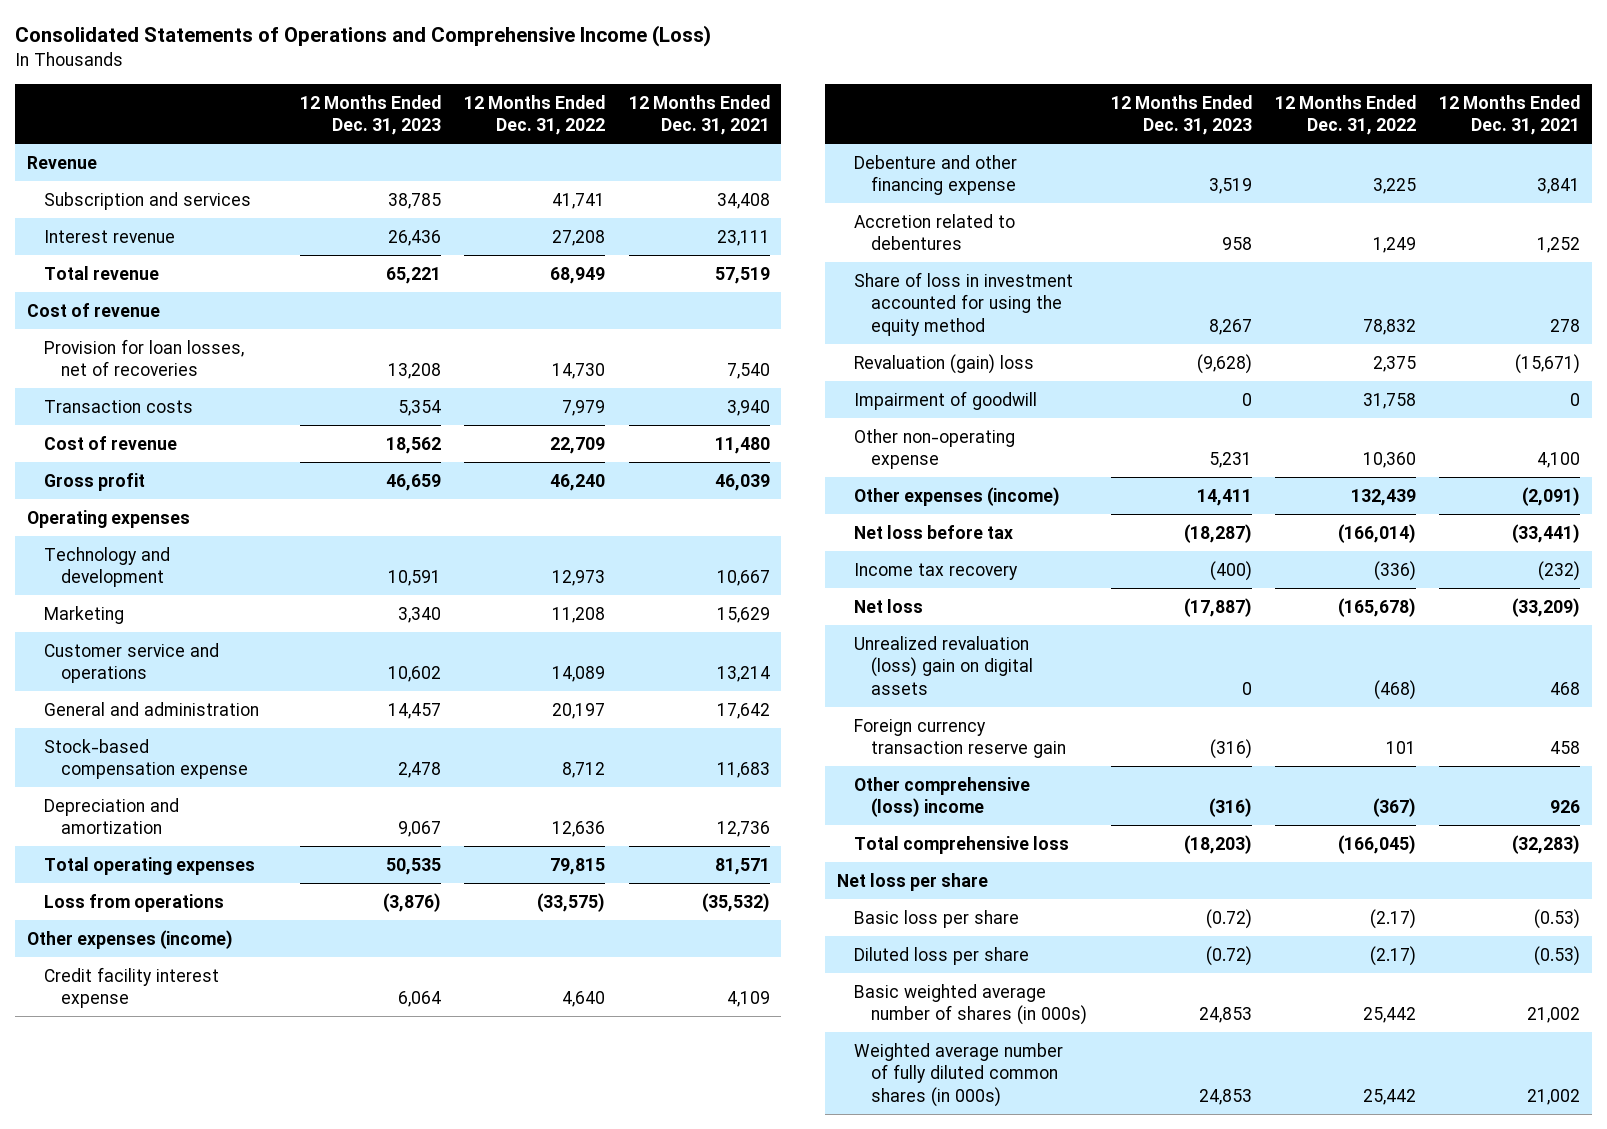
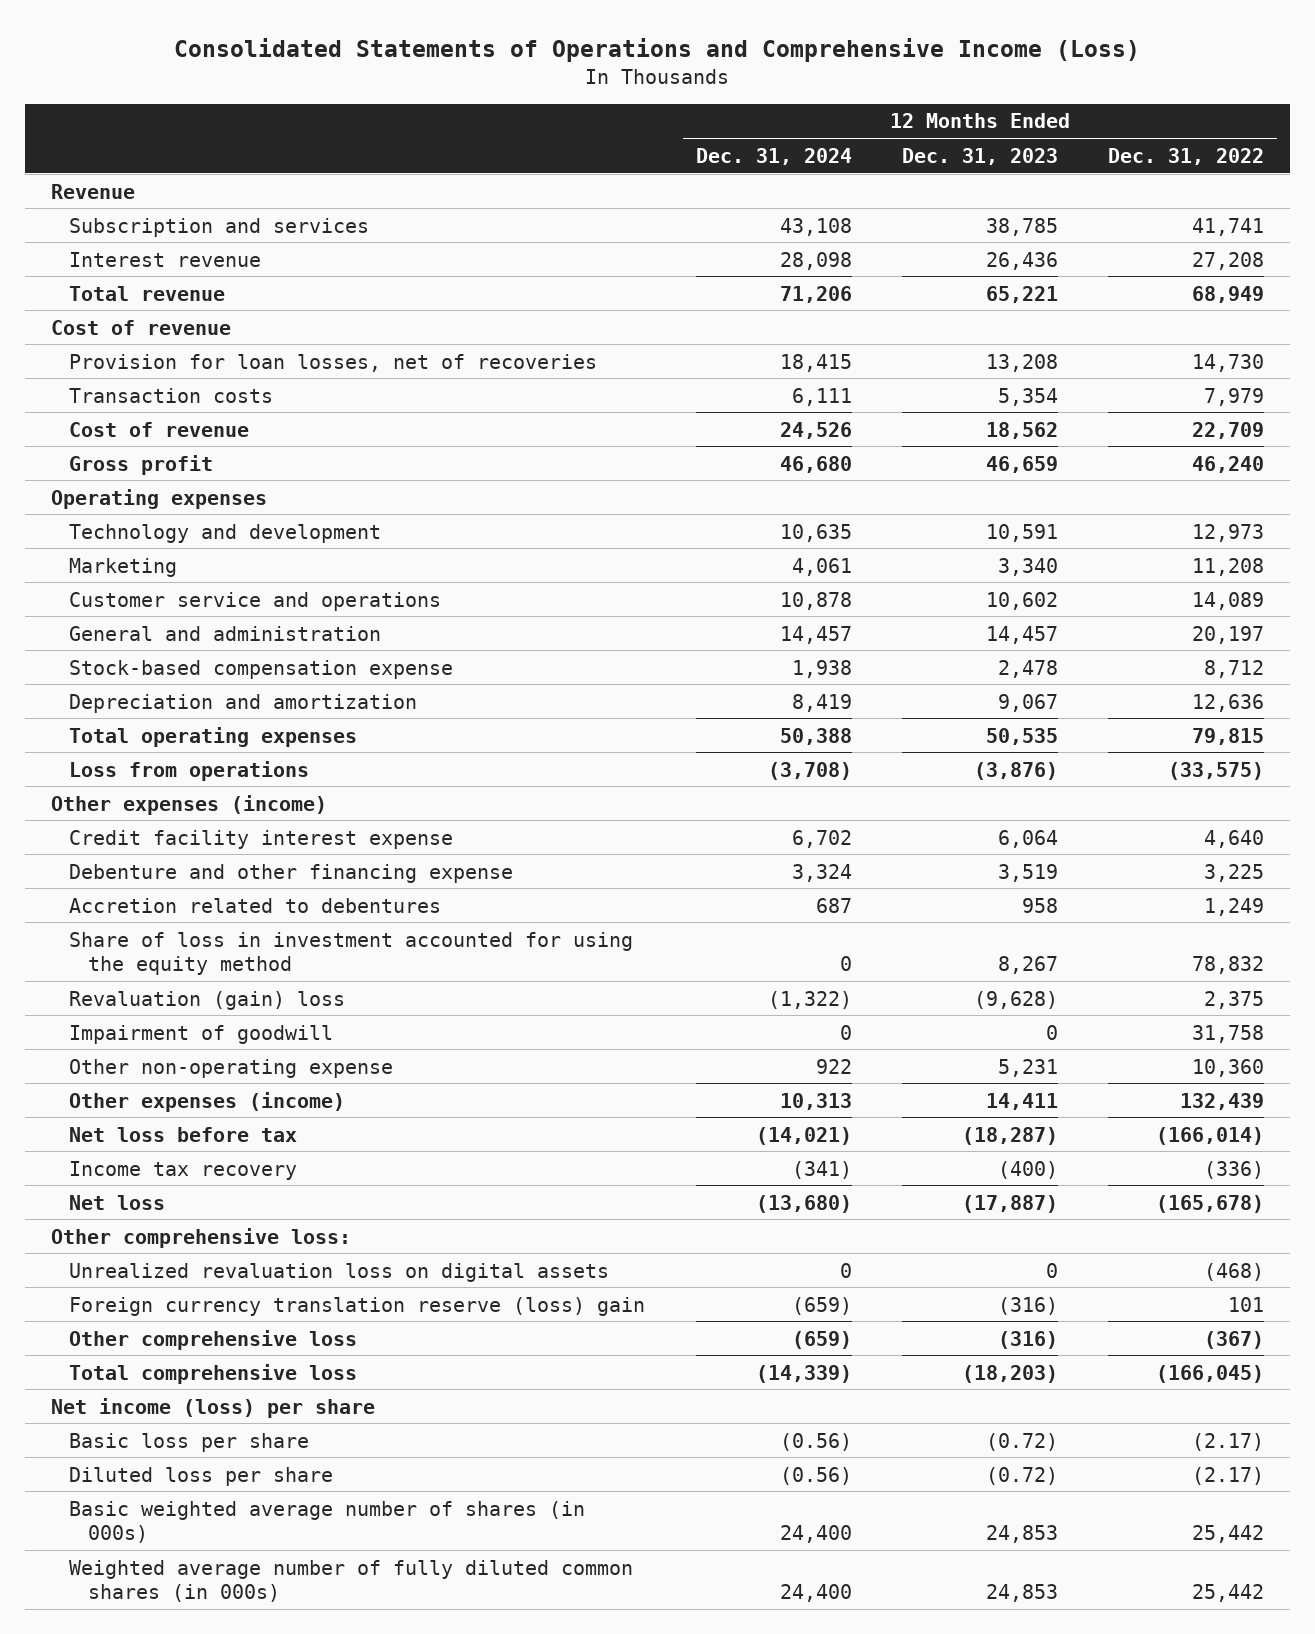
[628,94,770,136] 12 Months Ended Dec. 31, 2021 -> none
none -> [695,147,852,165] Dec. 31, 2024
none -> [50,1227,351,1248] Other comprehensive loss:
[854,635,1034,695] Unrealized revaluation (loss) gain on digital assets -> [69,1262,610,1282] Unrealized revaluation loss on digital assets
[854,718,1067,759] Foreign currency transaction reserve gain -> [69,1296,646,1316] Foreign currency translation reserve (loss) gain
[854,776,1031,818] Other comprehensive (loss) income -> [69,1329,358,1350] Other comprehensive loss
[837,872,989,891] Net loss per share -> [50,1397,375,1418] Net income (loss) per share

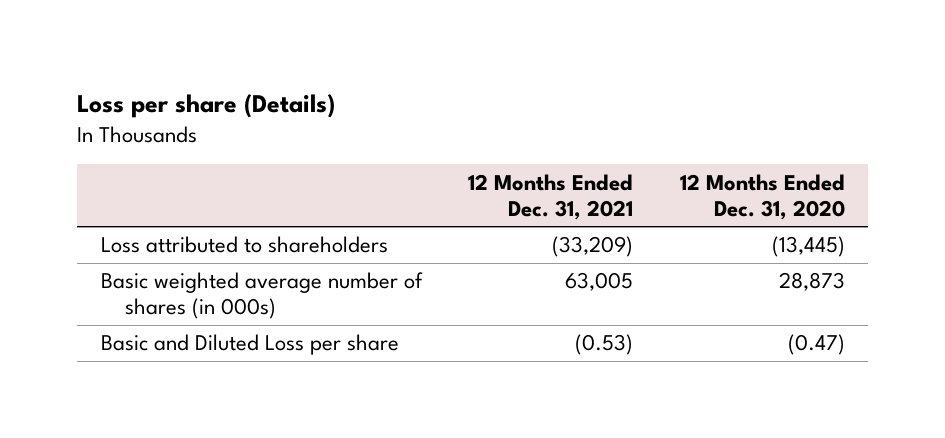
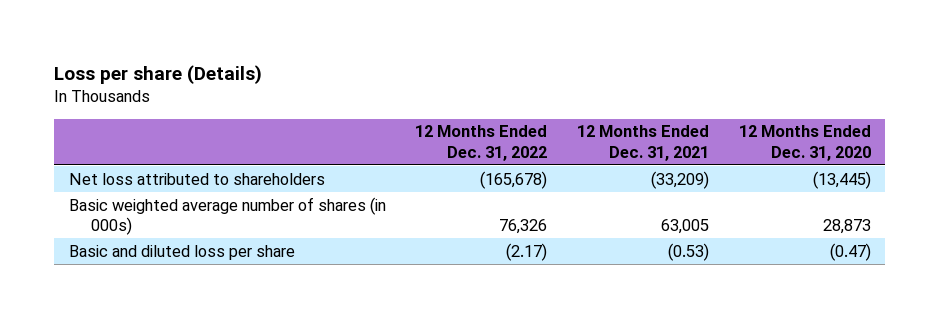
none -> [415,125,548,161] 12 Months Ended Dec. 31, 2022
[100,236,388,254] Loss attributed to shareholders -> [68,172,325,185] Net loss attributed to shareholders
[100,334,399,356] Basic and Diluted Loss per share -> [68,244,295,260] Basic and diluted loss per share

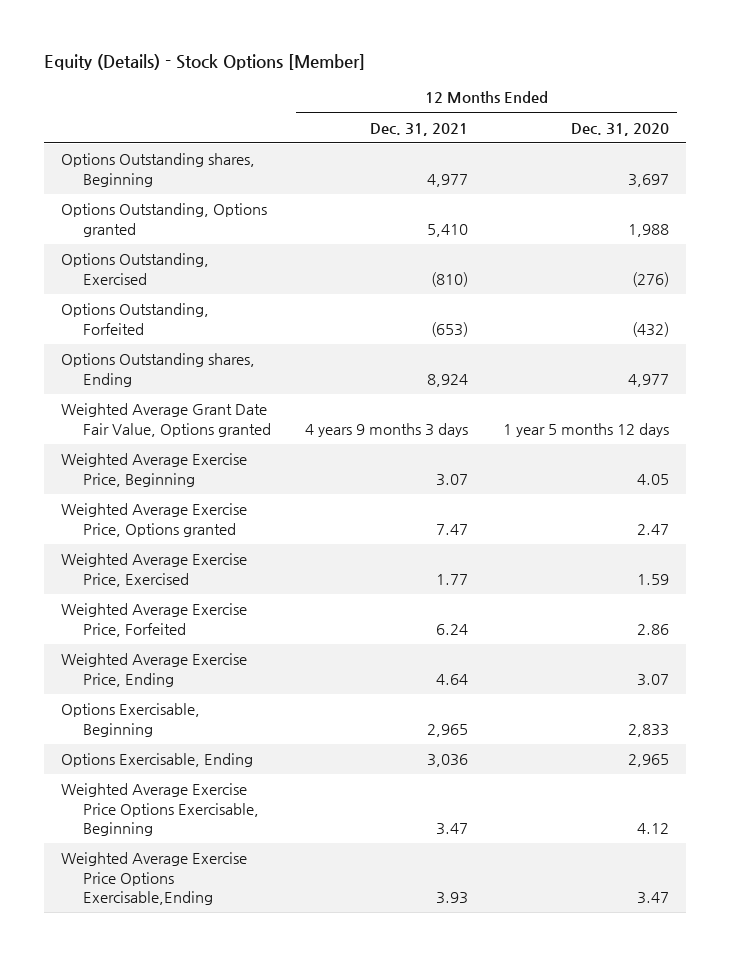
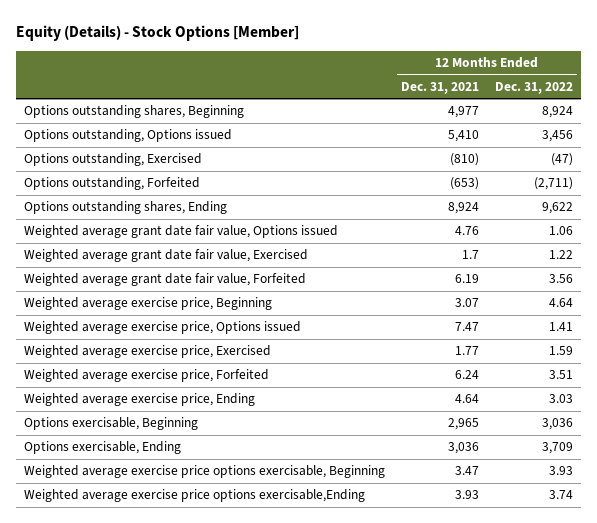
[570,122,669,136] Dec. 31, 2020 -> none
none -> [494,81,573,94] Dec. 31, 2022
[60,153,255,187] Options Outstanding shares, Beginning -> [24,105,245,119] Options outstanding shares, Beginning
[60,203,267,237] Options Outstanding, Options granted -> [24,129,233,143] Options outstanding, Options issued
[60,253,209,285] Options Outstanding, Exercised -> [24,153,203,167] Options outstanding, Exercised
[60,303,209,335] Options Outstanding, Forfeited -> [24,177,201,191] Options outstanding, Forfeited
[60,353,255,387] Options Outstanding shares, Ending -> [24,201,228,215] Options outstanding shares, Ending
[60,403,271,437] Weighted Average Grant Date Fair Value, Options granted -> [24,225,339,239] Weighted average grant date fair value, Options issued
[305,422,469,437] 4 years 9 months 3 days -> [454,226,479,236] 4.76
none -> [24,249,309,263] Weighted average grant date fair value, Exercised
none -> [24,273,307,287] Weighted average grant date fair value, Forfeited
[60,453,247,487] Weighted Average Exercise Price, Beginning -> [24,297,273,311] Weighted average exercise price, Beginning
[60,503,247,537] Weighted Average Exercise Price, Options granted -> [24,321,302,335] Weighted average exercise price, Options issued
[60,553,247,587] Weighted Average Exercise Price, Exercised -> [24,345,272,359] Weighted average exercise price, Exercised
[60,603,247,637] Weighted Average Exercise Price, Forfeited -> [24,369,270,383] Weighted average exercise price, Forfeited
[60,653,247,687] Weighted Average Exercise Price, Ending -> [24,393,256,407] Weighted average exercise price, Ending
[60,703,200,737] Options Exercisable, Beginning -> [24,417,199,431] Options exercisable, Beginning
[60,753,253,768] Options Exercisable, Ending -> [24,441,182,455] Options exercisable, Ending
[60,783,259,836] Weighted Average Exercise Price Options Exercisable, Beginning -> [24,465,386,479] Weighted average exercise price options exercisable, Beginning
[60,852,247,905] Weighted Average Exercise Price Options Exercisable,Ending -> [24,489,366,503] Weighted average exercise price options exercisable,Ending

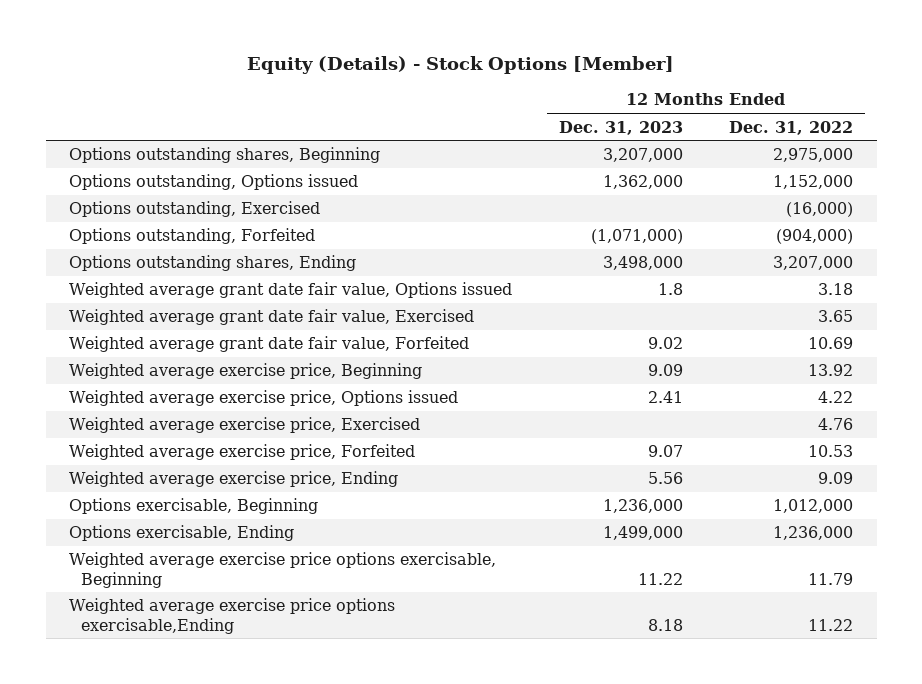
[400,81,479,94] Dec. 31, 2021 -> none
none -> [558,120,683,135] Dec. 31, 2023
[541,106,573,119] 8,924 -> [773,148,854,163] 2,975,000
[541,130,573,143] 3,456 -> [773,175,854,190] 1,152,000
[550,153,573,167] (47) -> [786,202,854,218] (16,000)
[533,177,573,191] (2,711) -> [776,229,854,245] (904,000)
[541,202,573,215] 9,622 -> [773,256,854,271] 3,207,000
[548,226,573,236] 1.06 -> [818,283,854,296] 3.18
[548,250,573,260] 1.22 -> [818,310,854,323] 3.65
[548,274,573,284] 3.56 -> [808,337,854,350] 10.69
[548,298,573,308] 4.64 -> [808,364,854,377] 13.92
[548,322,573,332] 1.41 -> [818,391,854,404] 4.22
[548,346,573,356] 1.59 -> [818,418,854,431] 4.76
[548,370,573,380] 3.51 -> [808,445,854,458] 10.53
[548,394,573,404] 3.03 -> [818,472,854,485] 9.09
[541,418,573,431] 3,036 -> [773,499,854,514] 1,012,000
[541,442,573,455] 3,709 -> [773,526,854,541] 1,236,000
[548,466,573,476] 3.93 -> [808,572,854,585] 11.79
[548,490,573,500] 3.74 -> [808,618,854,631] 11.22

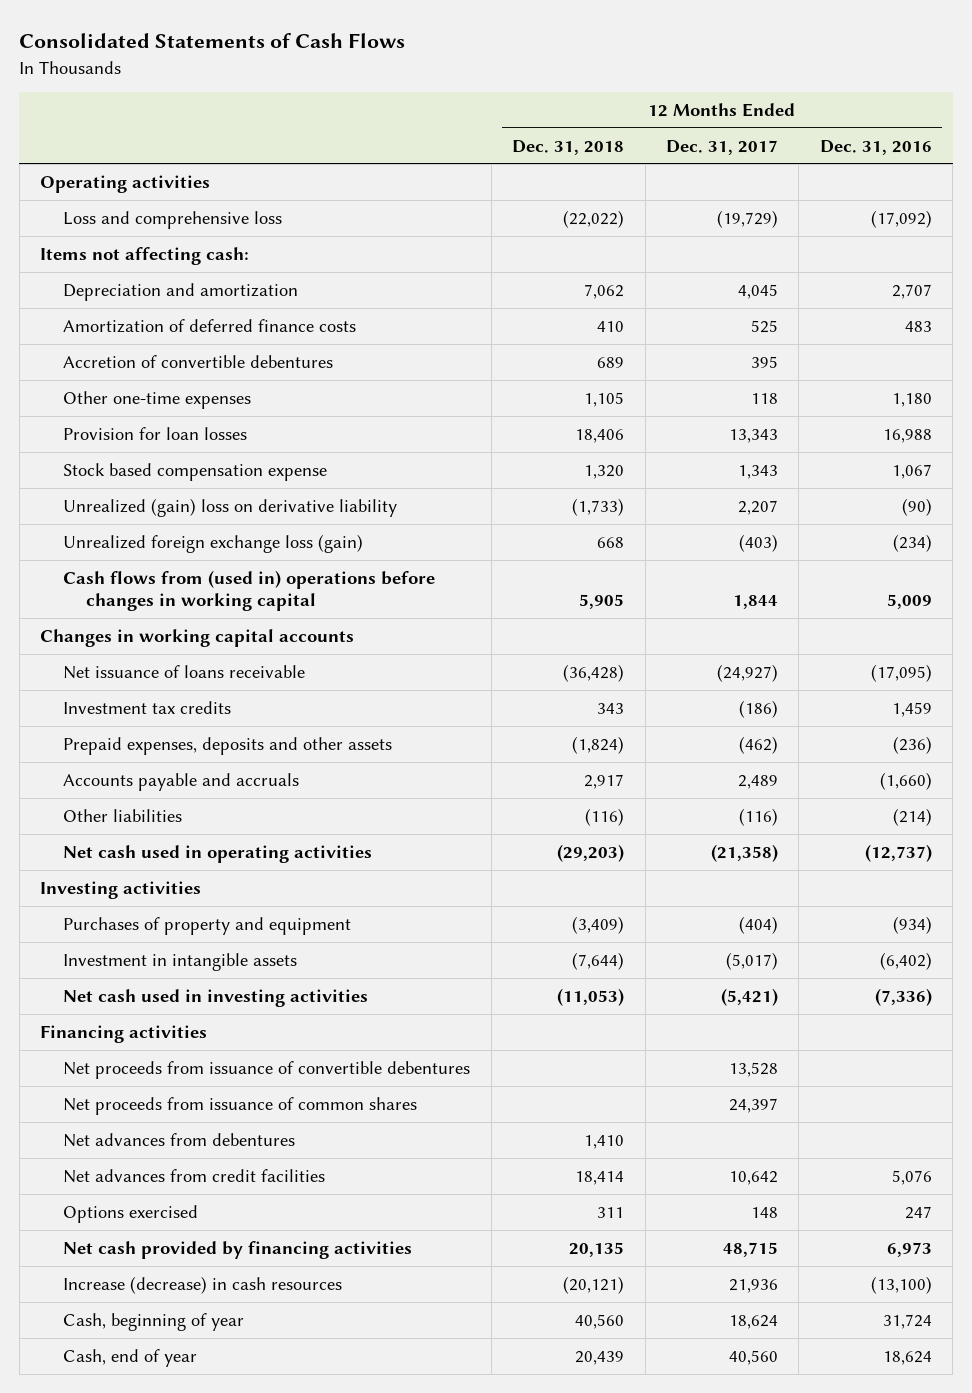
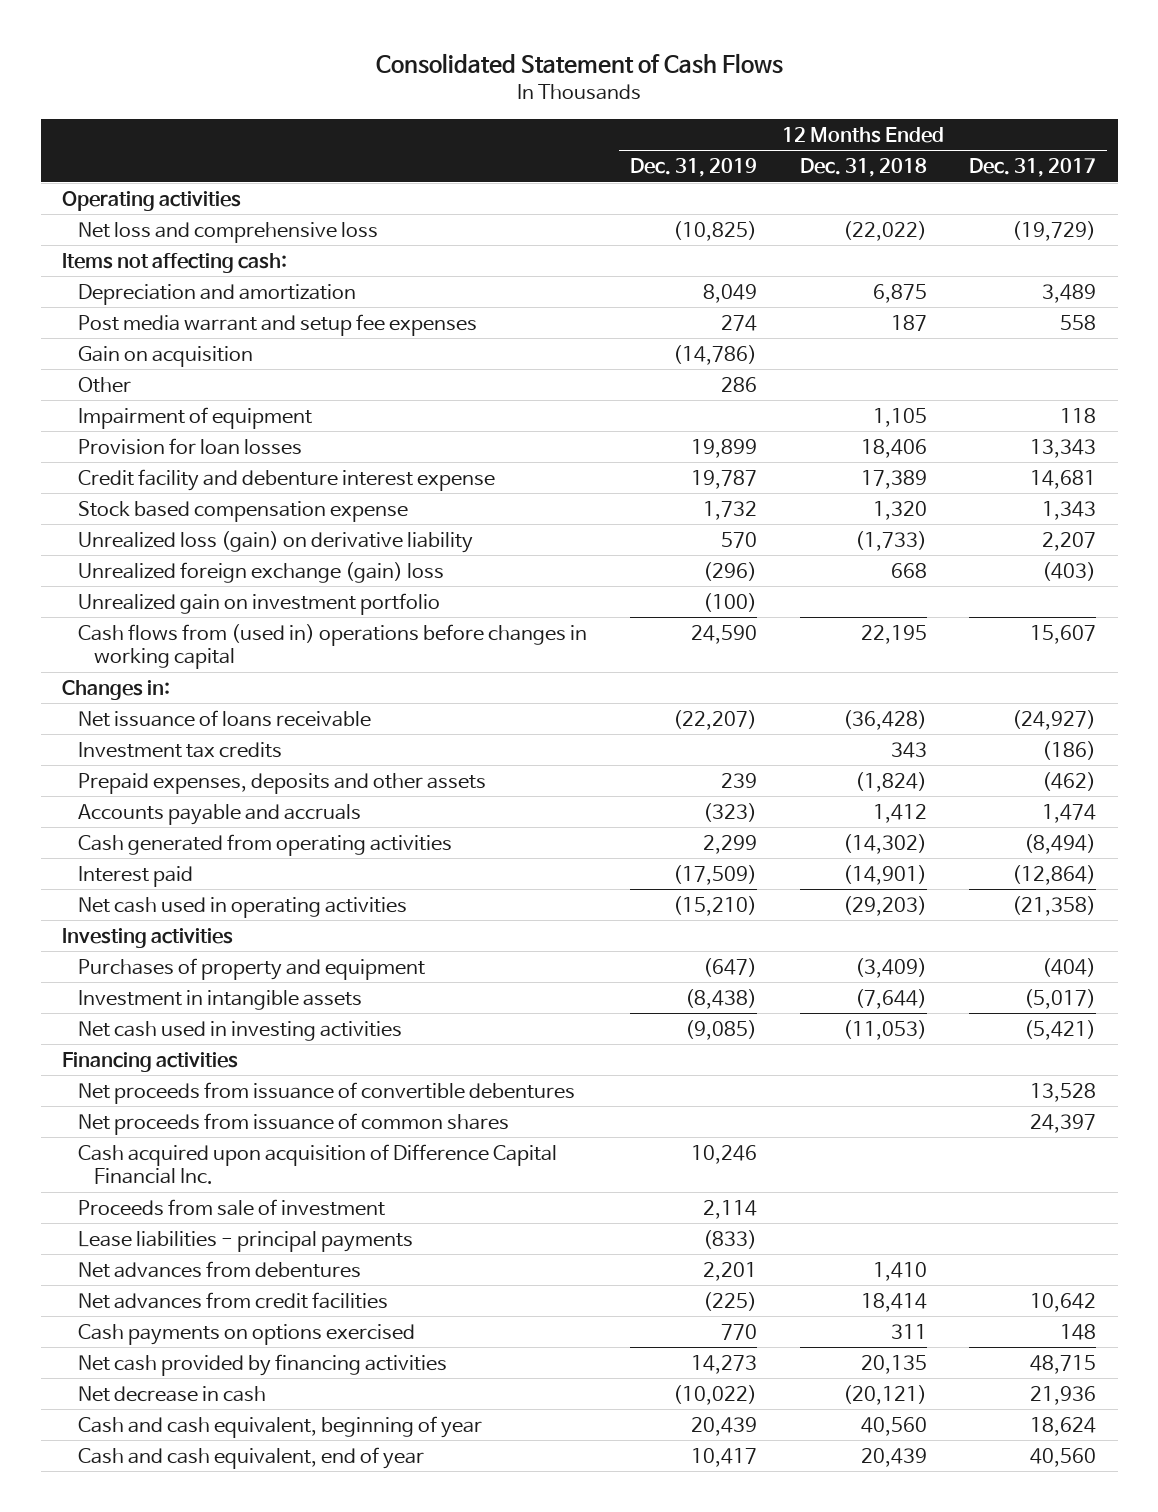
[19,33,406,49] Consolidated Statements of Cash Flows -> [376,52,784,74] Consolidated Statement of Cash Flows
[819,139,932,155] Dec. 31, 2016 -> none
none -> [629,158,757,178] Dec. 31, 2019
[63,210,283,229] Loss and comprehensive loss -> [77,221,378,243] Net loss and comprehensive loss
[63,318,357,333] Amortization of deferred finance costs -> none
[63,354,334,368] Accretion of convertible debentures -> none
[584,283,625,299] 7,062 -> [872,283,927,303] 6,875
[737,283,778,299] 4,045 -> [1042,283,1097,303] 3,489
none -> [77,313,477,336] Post media warrant and setup fee expenses
none -> [77,345,253,367] Gain on acquisition
none -> [77,376,131,393] Other
[63,390,252,409] Other one-time expenses -> [77,406,312,429] Impairment of equipment
none -> [77,468,495,491] Credit facility and debenture interest expense
[63,497,398,517] Unrealized (gain) loss on derivative liability -> [77,530,473,553] Unrealized loss (gain) on derivative liability
[63,533,364,553] Unrealized foreign exchange loss (gain) -> [77,561,444,583] Unrealized foreign exchange (gain) loss
none -> [77,592,440,615] Unrealized gain on investment portfolio
[579,593,625,609] 5,905 -> [860,624,927,644] 22,195
[732,594,778,609] 1,844 -> [1030,624,1097,644] 15,607
[40,628,355,647] Changes in working capital accounts -> [62,679,171,700] Changes in:
[63,808,183,822] Other liabilities -> none
[584,773,625,789] 2,917 -> [872,803,927,823] 1,412
[737,774,778,789] 2,489 -> [1042,803,1097,823] 1,474
none -> [77,833,452,856] Cash generated from operating activities
none -> [77,865,193,887] Interest paid
none -> [77,1143,557,1185] Cash acquired upon acquisition of Difference Capital Financial Inc.
none -> [77,1198,385,1216] Proceeds from sale of investment
none -> [77,1230,413,1252] Lease liabilities - principal payments
[63,1204,199,1223] Options exercised -> [77,1323,415,1345] Cash payments on options exercised
[63,1275,343,1294] Increase (decrease) in cash resources -> [77,1385,266,1402] Net decrease in cash
[63,1312,245,1331] Cash, beginning of year -> [77,1415,482,1438] Cash and cash equivalent, beginning of year
[63,1348,198,1367] Cash, end of year -> [77,1446,424,1469] Cash and cash equivalent, end of year

